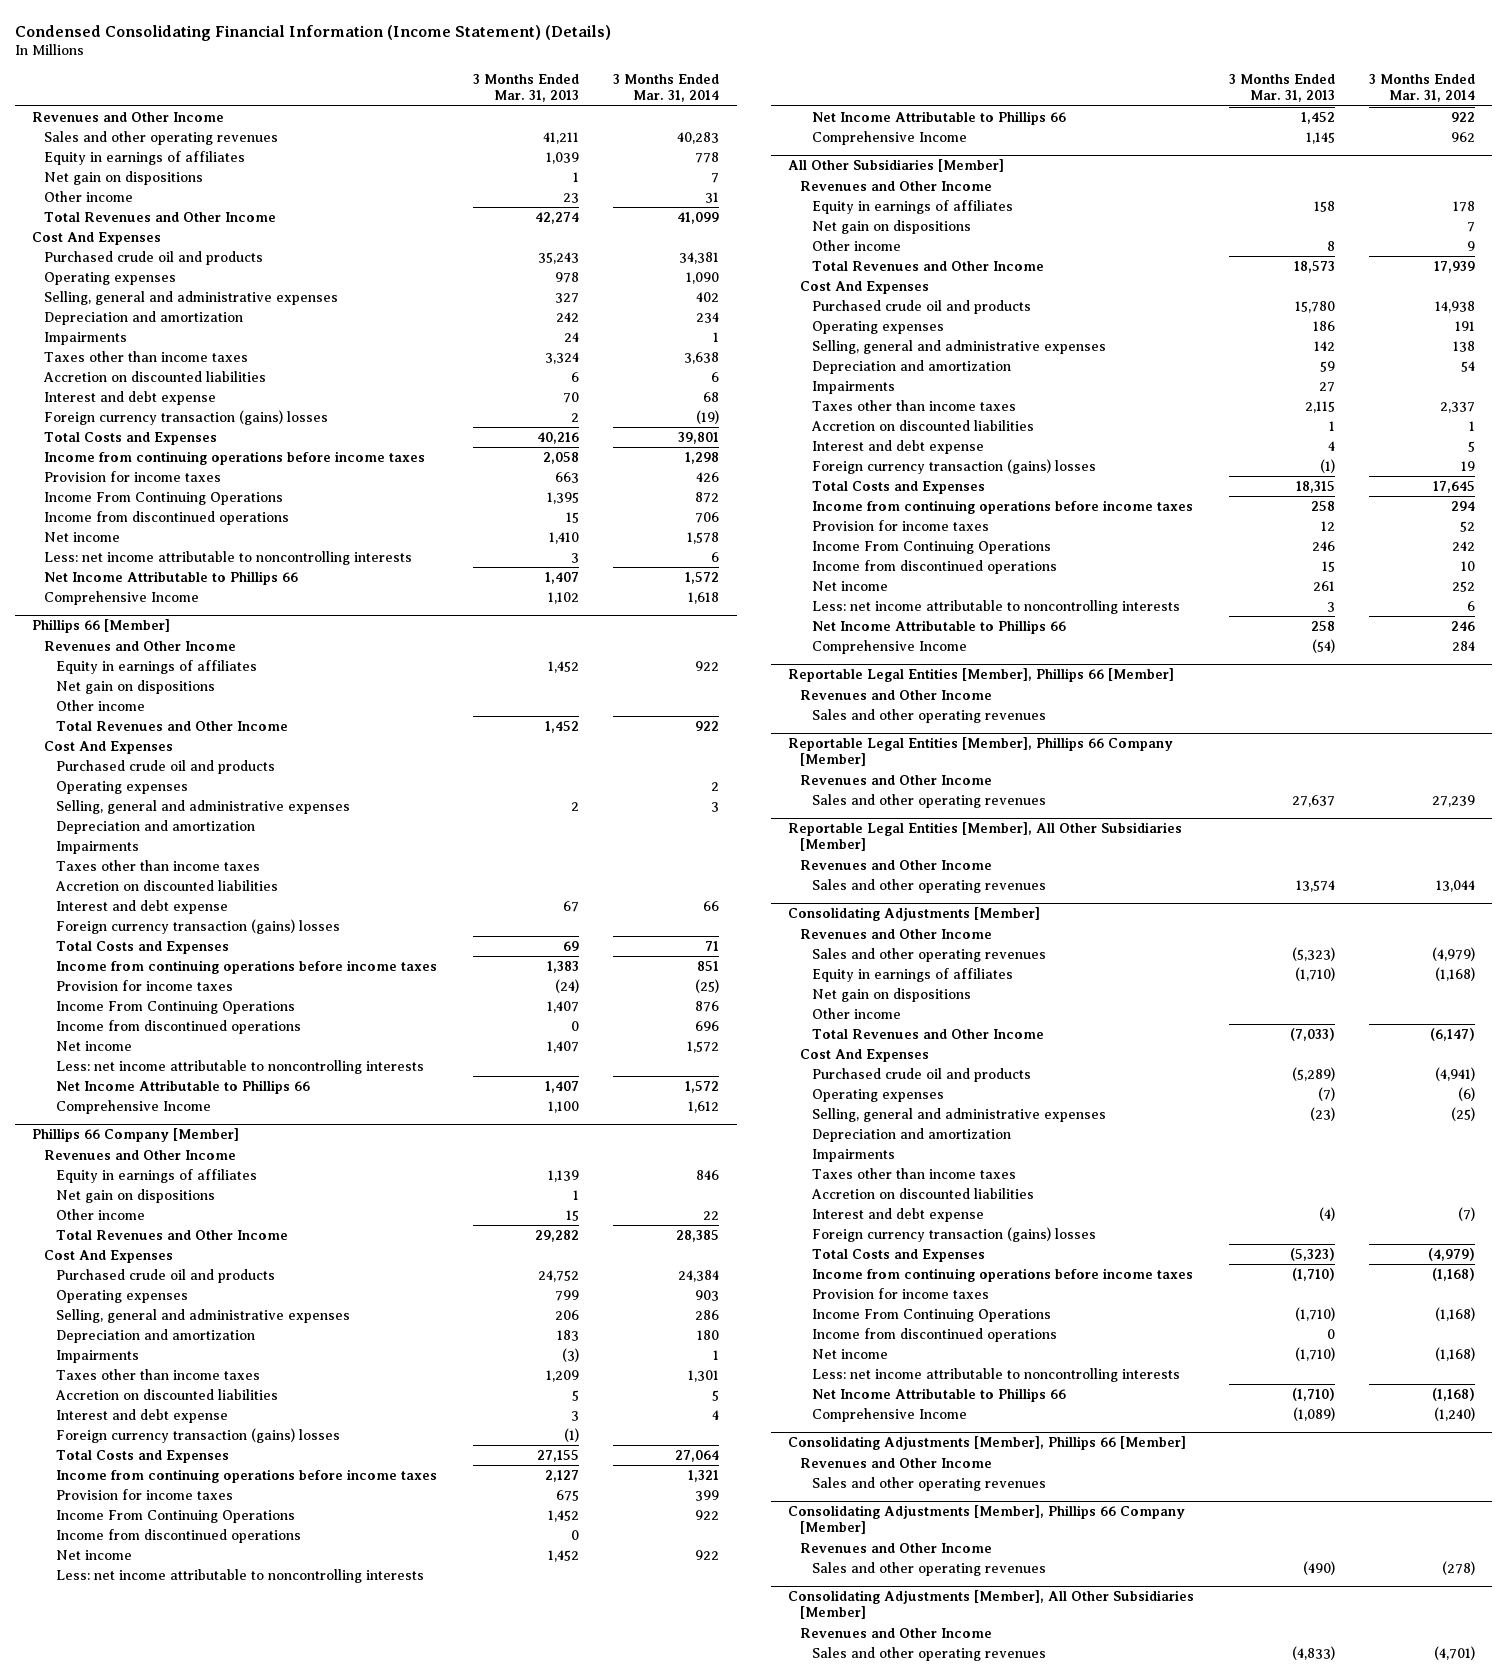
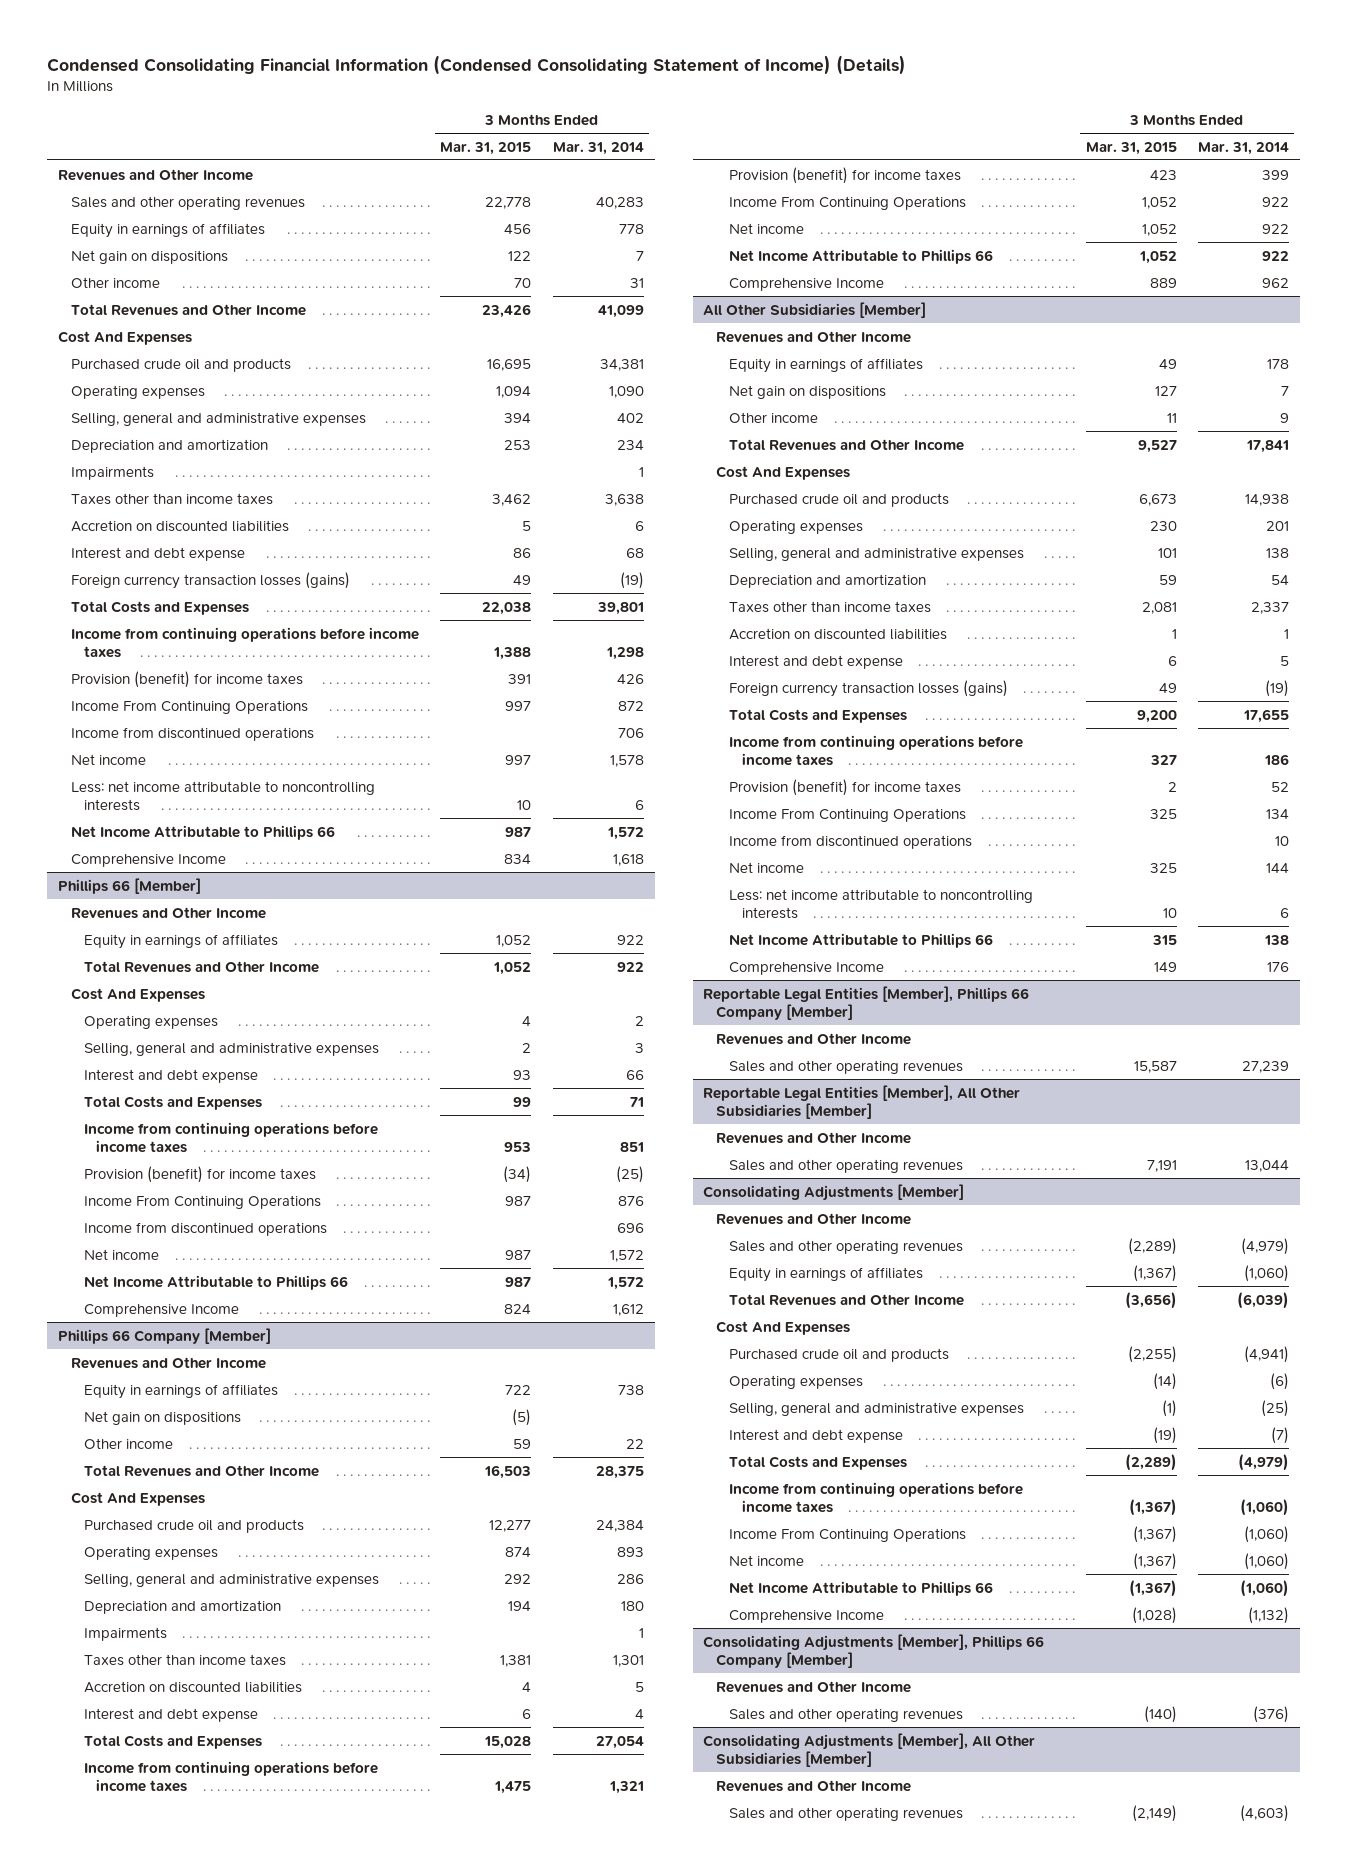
[15,24,612,41] Condensed Consolidating Financial Information (Income Statement) (Details) -> [47,54,907,75] Condensed Consolidating Financial Information (Condensed Consolidating Statement of Income) (Details)
[472,74,579,103] 3 Months Ended Mar. 31, 2013 -> none
none -> [440,141,532,155] Mar. 31, 2015
[44,410,329,426] Foreign currency transaction (gains) losses -> [70,571,350,589] Foreign currency transaction losses (gains)
[44,471,222,483] Provision for income taxes -> [70,670,303,688] Provision (benefit) for income taxes
[56,680,216,695] Net gain on dispositions -> none
[56,700,146,712] Other income -> none
[56,760,276,775] Purchased crude oil and products -> none
[56,820,256,835] Depreciation and amortization -> none
[56,841,140,855] Impairments -> none
[56,860,261,872] Taxes other than income taxes -> none
[55,880,279,892] Accretion on discounted liabilities -> none
[56,919,341,935] Foreign currency transaction (gains) losses -> none
[56,980,234,992] Provision for income taxes -> [83,1165,316,1183] Provision (benefit) for income taxes
[56,1060,425,1075] Less: net income attributable to noncontrolling interests -> none
[696,1170,720,1181] 846 -> [617,1384,644,1395] 738
[676,1230,720,1243] 28,385 -> [595,1465,644,1479] 28,375
[695,1290,720,1302] 903 -> [616,1546,644,1557] 893
[56,1428,341,1444] Foreign currency transaction (gains) losses -> none
[675,1450,720,1463] 27,064 -> [595,1735,644,1749] 27,054
[56,1489,234,1501] Provision for income taxes -> [728,166,961,184] Provision (benefit) for income taxes
[56,1529,302,1544] Income from discontinued operations -> none
[56,1569,425,1584] Less: net income attributable to noncontrolling interests -> none
[1434,261,1476,274] 17,939 -> [1246,439,1290,453] 17,841
[1455,321,1476,332] 191 -> [1266,520,1290,531] 201
[812,381,896,395] Impairments -> none
[812,459,1097,475] Foreign currency transaction (gains) losses -> [728,679,1008,697] Foreign currency transaction losses (gains)
[1461,461,1476,472] 19 -> [1265,679,1290,697] (19)
[1433,481,1476,494] 17,645 -> [1243,708,1290,723] 17,655
[1451,501,1476,512] 294 -> [1264,754,1290,766] 186
[812,520,990,532] Provision for income taxes -> [728,778,961,796] Provision (benefit) for income taxes
[1452,541,1476,552] 242 -> [1266,808,1290,819] 134
[1452,581,1476,593] 252 -> [1266,862,1290,873] 144
[788,668,1175,683] Reportable Legal Entities [Member], Phillips 66 [Member] -> none
[800,690,993,701] Revenues and Other Income -> none
[812,709,1047,724] Sales and other operating revenues -> none
[1451,621,1476,632] 246 -> [1264,934,1290,945] 138
[1452,641,1476,652] 284 -> [1267,961,1290,972] 176
[812,988,972,1003] Net gain on dispositions -> none
[812,1008,902,1020] Other income -> none
[1435,967,1476,982] (1,168) -> [1244,1264,1290,1282] (1,060)
[1430,1028,1476,1042] (6,147) -> [1237,1291,1290,1309] (6,039)
[812,1128,1012,1143] Depreciation and amortization -> none
[812,1149,896,1163] Impairments -> none
[812,1168,1017,1180] Taxes other than income taxes -> none
[811,1188,1035,1200] Accretion on discounted liabilities -> none
[812,1227,1097,1243] Foreign currency transaction (gains) losses -> none
[812,1288,990,1300] Provision for income taxes -> none
[812,1328,1058,1343] Income from discontinued operations -> none
[812,1368,1181,1383] Less: net income attributable to noncontrolling interests -> none
[788,1436,1187,1451] Consolidating Adjustments [Member], Phillips 66 [Member] -> none
[800,1458,993,1469] Revenues and Other Income -> none
[812,1477,1047,1492] Sales and other operating revenues -> none
[1432,1268,1476,1282] (1,168) -> [1240,1499,1290,1517] (1,060)
[1435,1307,1476,1322] (1,168) -> [1244,1525,1290,1543] (1,060)
[1435,1347,1476,1362] (1,168) -> [1244,1552,1290,1570] (1,060)
[1432,1388,1476,1402] (1,168) -> [1240,1579,1290,1597] (1,060)
[1434,1407,1476,1422] (1,240) -> [1248,1606,1290,1624] (1,132)
[1442,1561,1476,1576] (278) -> [1253,1705,1290,1723] (376)
[1434,1646,1476,1661] (4,701) -> [1240,1804,1290,1822] (4,603)

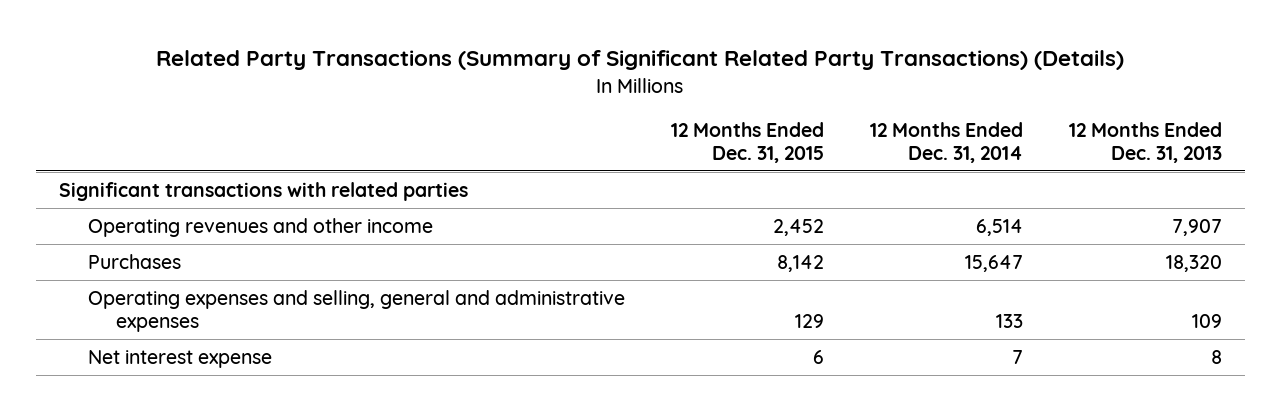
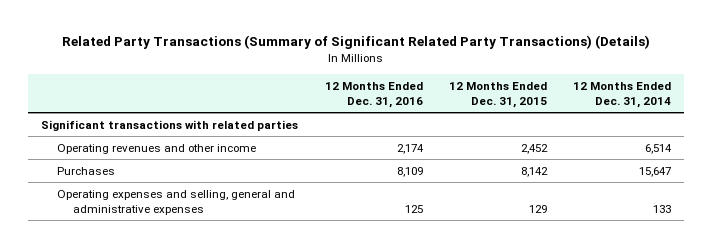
[1068,122,1222,163] 12 Months Ended Dec. 31, 2013 -> none
none -> [324,81,423,108] 12 Months Ended Dec. 31, 2016
[87,349,272,368] Net interest expense -> none

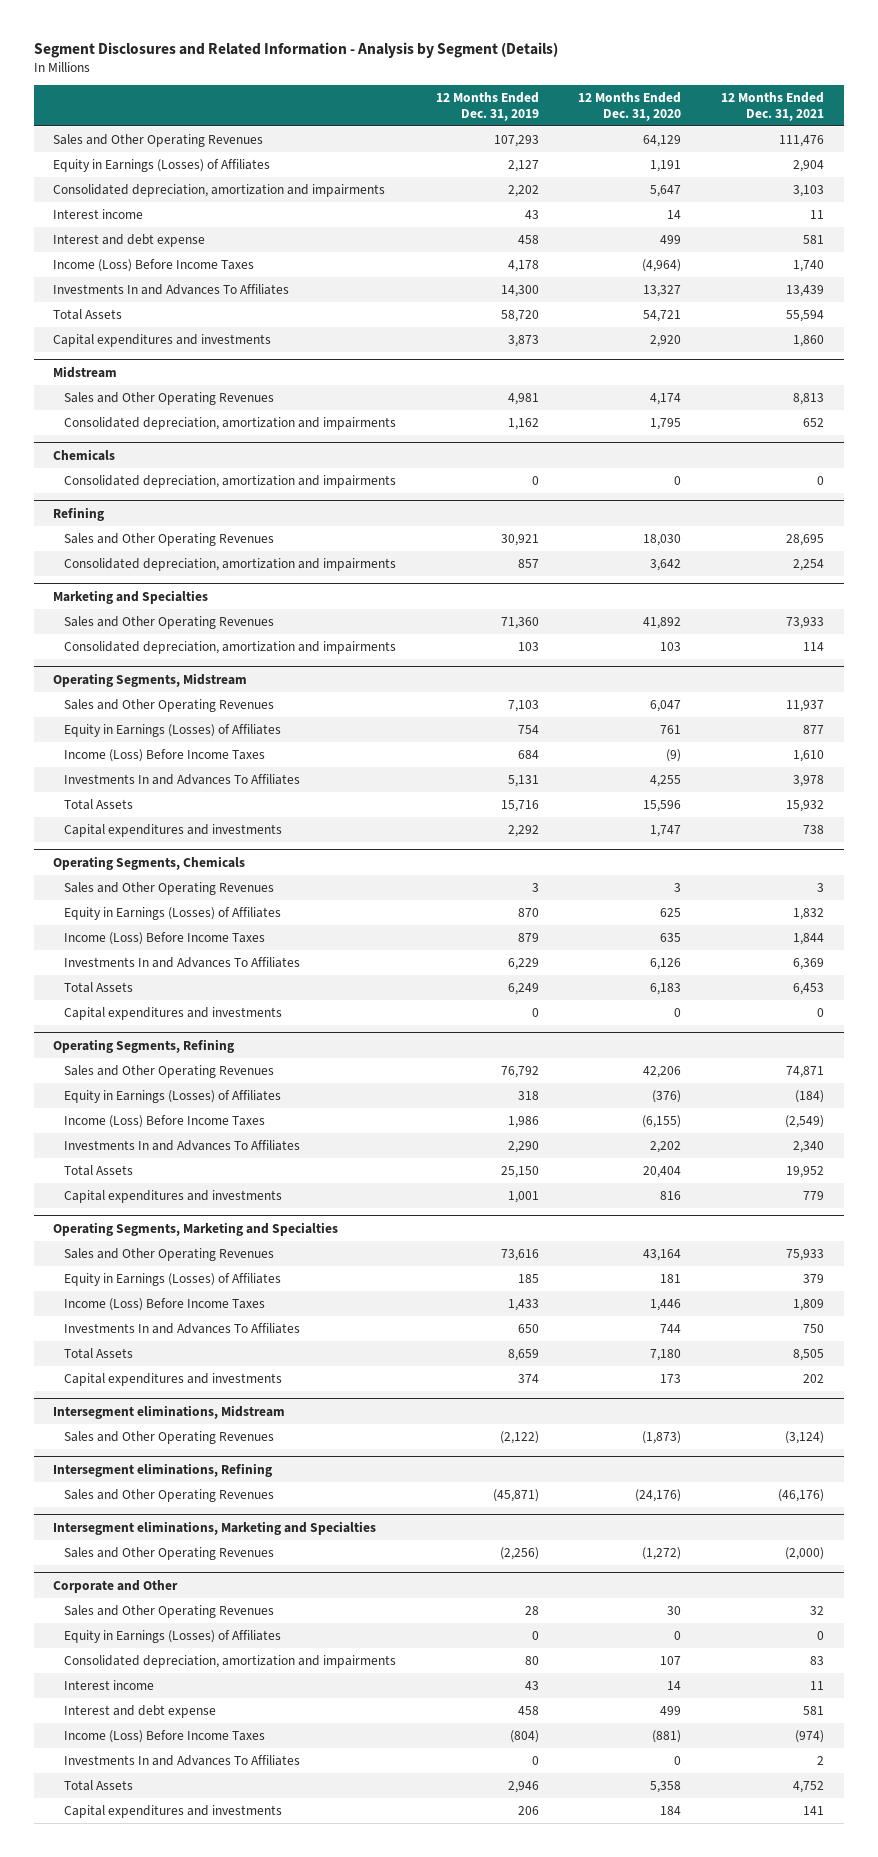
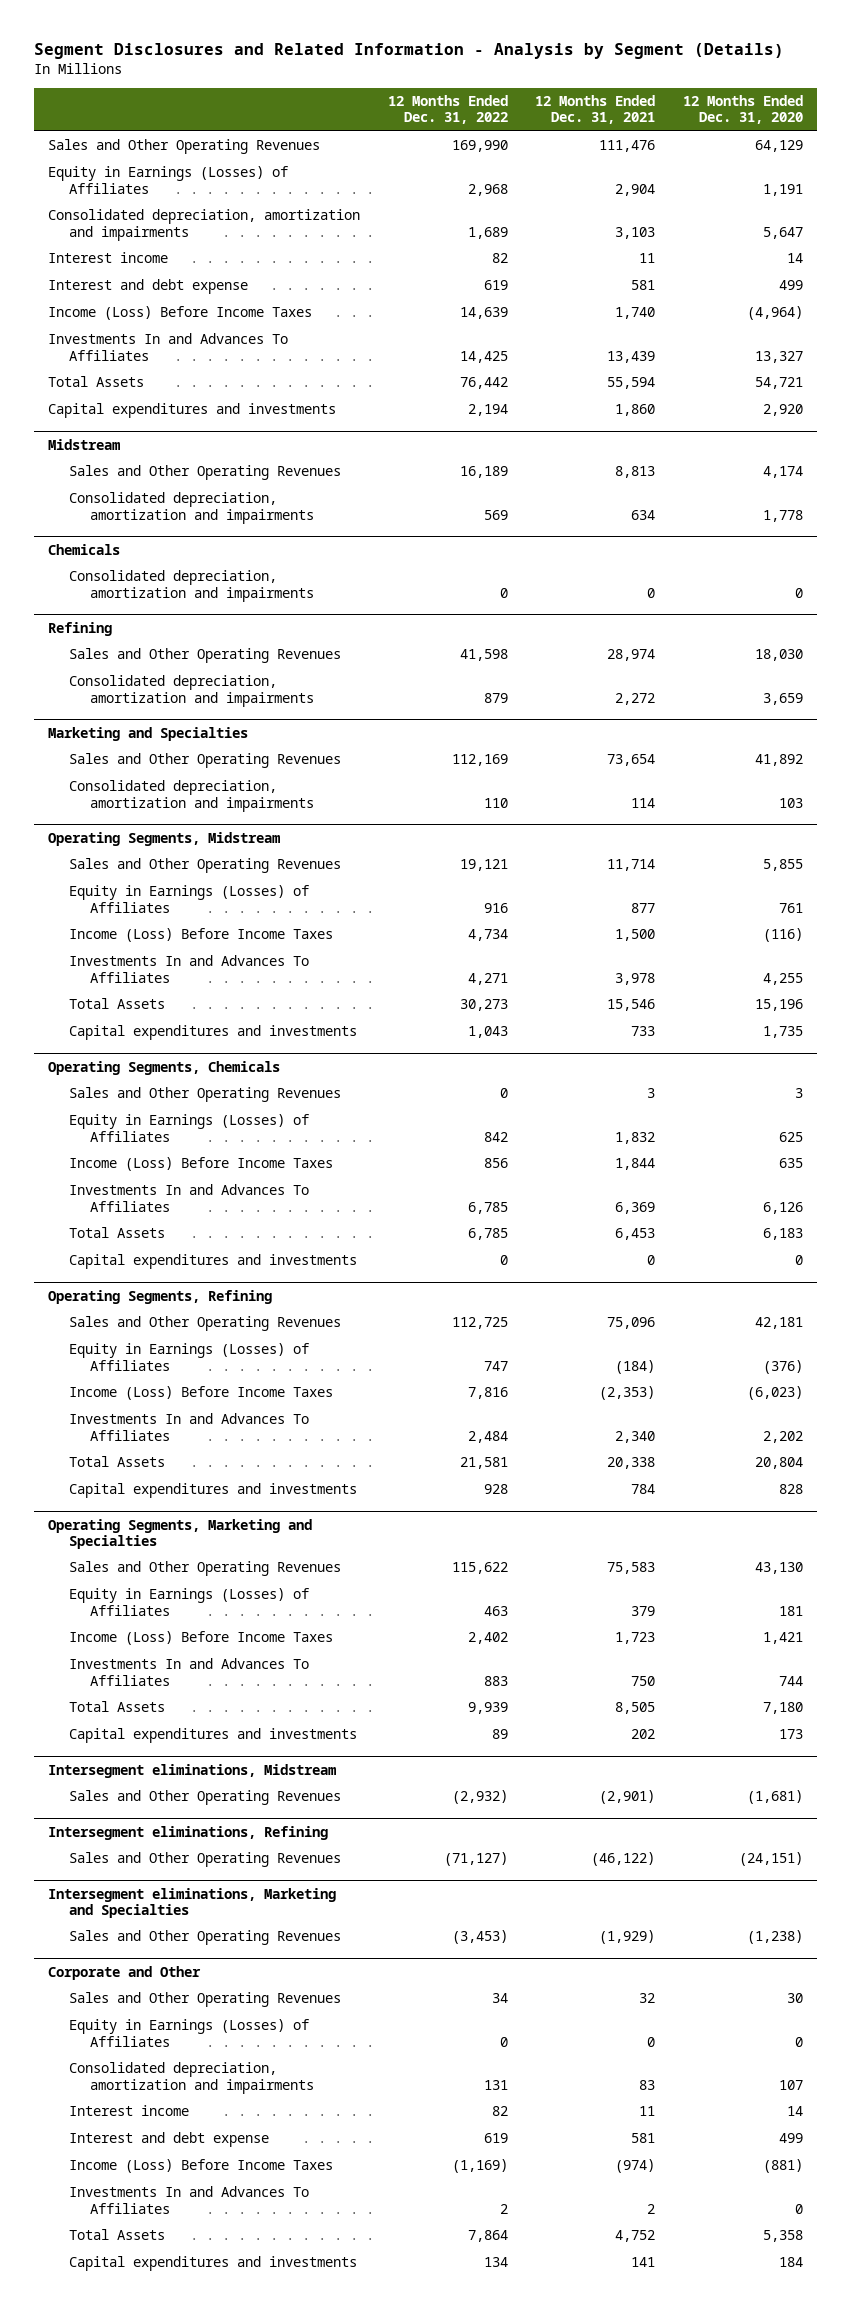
[435,92,539,121] 12 Months Ended Dec. 31, 2019 -> none
none -> [387,94,508,125] 12 Months Ended Dec. 31, 2022
[650,417,682,430] 1,795 -> [763,509,804,522] 1,778
[803,417,825,427] 652 -> [631,509,656,520] 634
[786,533,825,546] 28,695 -> [607,649,656,662] 28,974
[650,558,682,571] 3,642 -> [763,692,804,705] 3,659
[793,558,825,571] 2,254 -> [615,692,656,705] 2,272
[786,616,825,629] 73,933 -> [607,754,656,767] 73,654
[650,699,682,712] 6,047 -> [763,859,804,872] 5,855
[786,699,825,712] 11,937 -> [607,859,656,872] 11,714
[666,748,682,762] (9) -> [763,928,804,943] (116)
[793,749,825,762] 1,610 -> [615,929,656,942] 1,500
[643,799,682,812] 15,596 -> [755,999,804,1012] 15,196
[786,799,825,812] 15,932 -> [607,999,656,1012] 15,546
[650,824,682,837] 1,747 -> [763,1026,804,1039] 1,735
[803,824,825,834] 738 -> [631,1026,656,1037] 733
[643,1065,682,1078] 42,206 -> [755,1317,804,1330] 42,181
[786,1065,825,1078] 74,871 -> [607,1317,656,1330] 75,096
[642,1114,682,1128] (6,155) -> [747,1386,804,1401] (6,023)
[785,1114,825,1128] (2,549) -> [599,1386,656,1401] (2,353)
[643,1165,682,1178] 20,404 -> [755,1457,804,1470] 20,804
[786,1165,825,1178] 19,952 -> [607,1457,656,1470] 20,338
[660,1190,682,1200] 816 -> [779,1484,804,1495] 828
[803,1190,825,1200] 779 -> [631,1484,656,1495] 784
[643,1248,682,1261] 43,164 -> [755,1562,804,1575] 43,130
[786,1248,825,1261] 75,933 -> [607,1562,656,1575] 75,583
[650,1298,682,1311] 1,446 -> [763,1632,804,1645] 1,421
[793,1298,825,1311] 1,809 -> [615,1632,656,1645] 1,723
[642,1430,682,1444] (1,873) -> [747,1790,804,1805] (1,681)
[785,1430,825,1444] (3,124) -> [599,1790,656,1805] (2,901)
[635,1488,682,1502] (24,176) -> [739,1852,804,1867] (24,151)
[778,1488,825,1502] (46,176) -> [591,1852,656,1867] (46,122)
[642,1546,682,1560] (1,272) -> [747,1930,804,1945] (1,238)
[785,1546,825,1560] (2,000) -> [599,1930,656,1945] (1,929)

